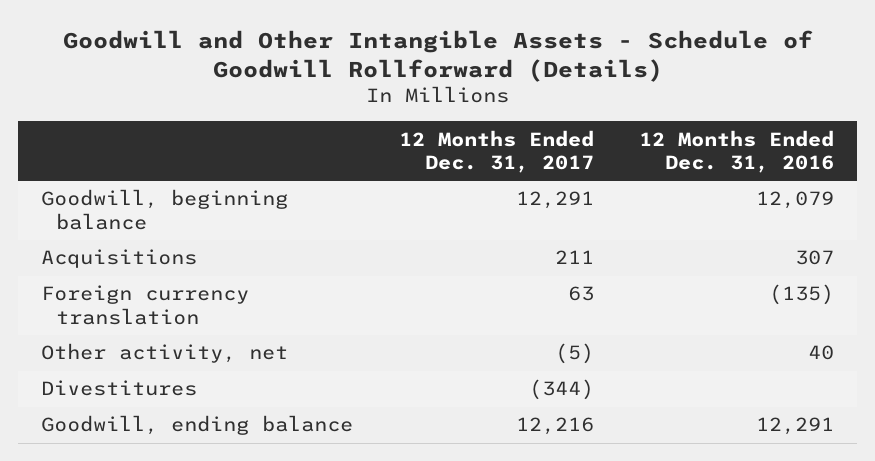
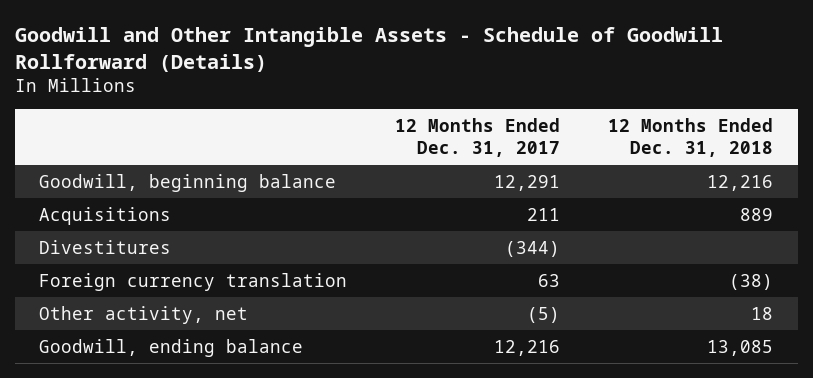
[639,129,835,174] 12 Months Ended Dec. 31, 2016 -> none
none -> [608,118,774,157] 12 Months Ended Dec. 31, 2018
[41,380,198,397] Divestitures -> [39,239,172,254] Divestitures

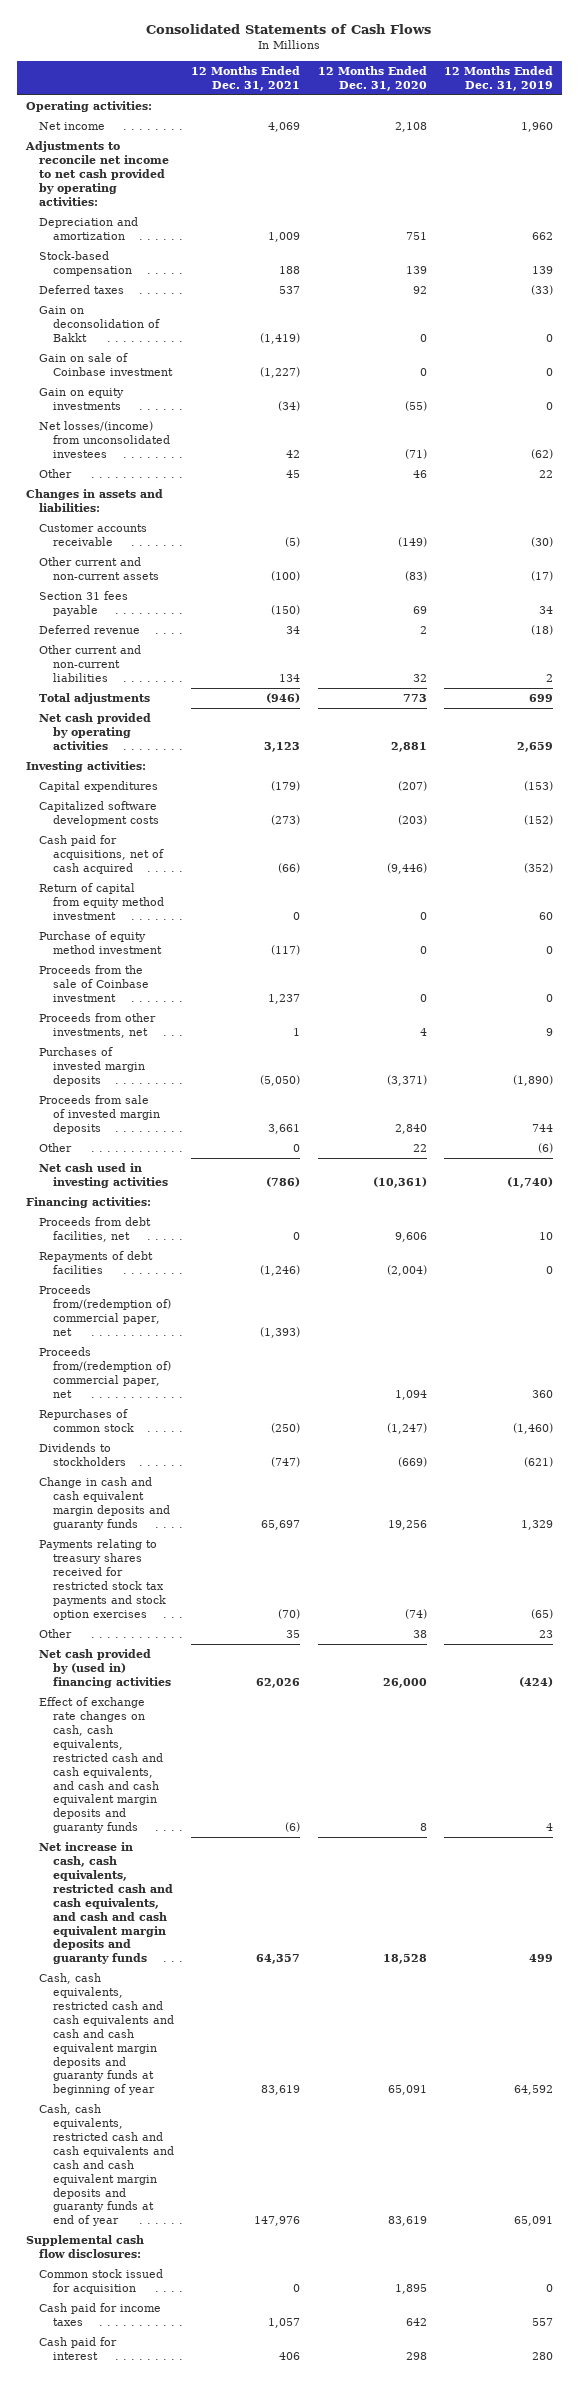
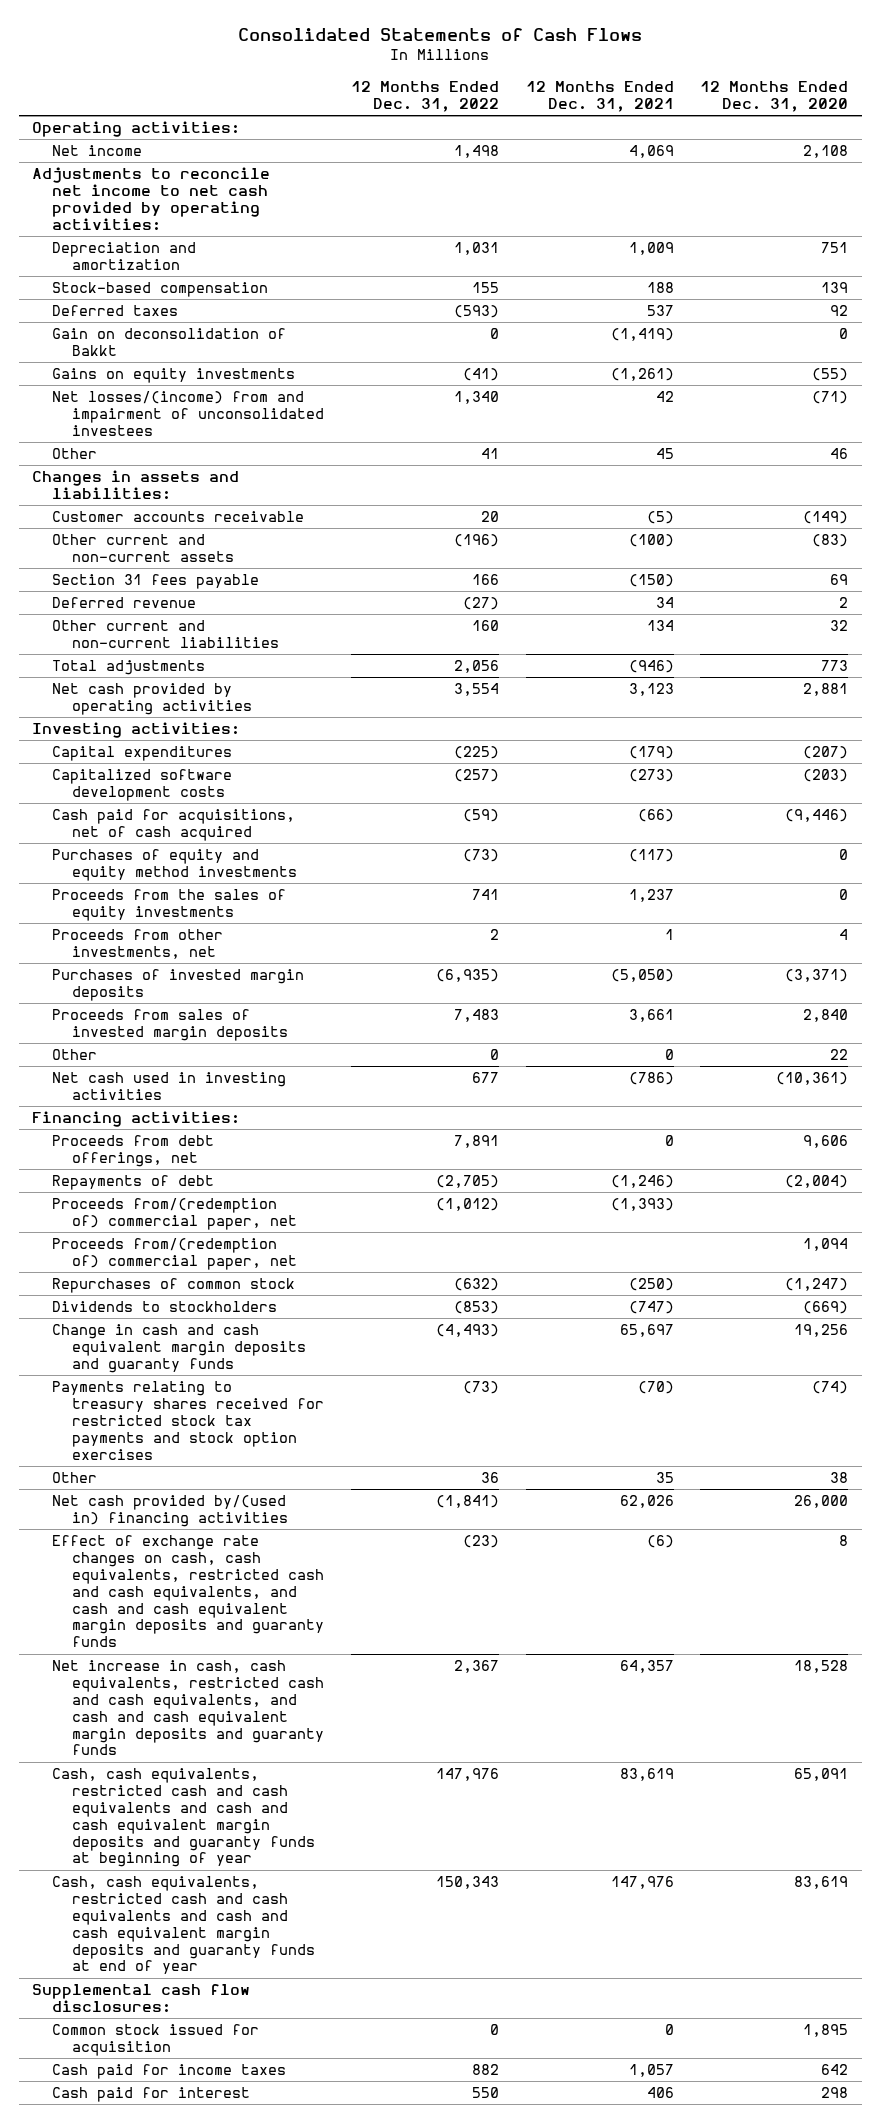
[443,65,553,91] 12 Months Ended Dec. 31, 2019 -> none
none -> [350,80,499,112] 12 Months Ended Dec. 31, 2022
[39,388,125,411] Gain on equity investments -> none
[39,353,174,377] Gain on sale of Coinbase investment -> [52,368,296,384] Gains on equity investments
[260,367,301,379] (1,227) -> [610,368,674,382] (1,261)
[419,368,427,377] 0 -> [812,368,849,382] (55)
[39,421,171,459] Net losses/(income) from unconsolidated investees -> [52,391,324,436] Net losses/(income) from and impairment of unconsolidated investees
[39,883,165,921] Return of capital from equity method investment -> none
[39,931,163,955] Purchase of equity method investment -> [52,849,297,882] Purchases of equity and equity method investments
[39,965,150,1003] Proceeds from the sale of Coinbase investment -> [52,889,287,922] Proceeds from the sales of equity investments
[39,1095,161,1135] Proceeds from sale of invested margin deposits -> [52,1009,288,1042] Proceeds from sales of invested margin deposits
[39,1217,152,1243] Proceeds from debt facilities, net -> [52,1135,215,1168] Proceeds from debt offerings, net
[39,1251,154,1275] Repayments of debt facilities -> [52,1175,215,1191] Repayments of debt
[39,1649,172,1689] Net cash provided by (used in) financing activities -> [52,1495,288,1528] Net cash provided by/(used in) financing activities

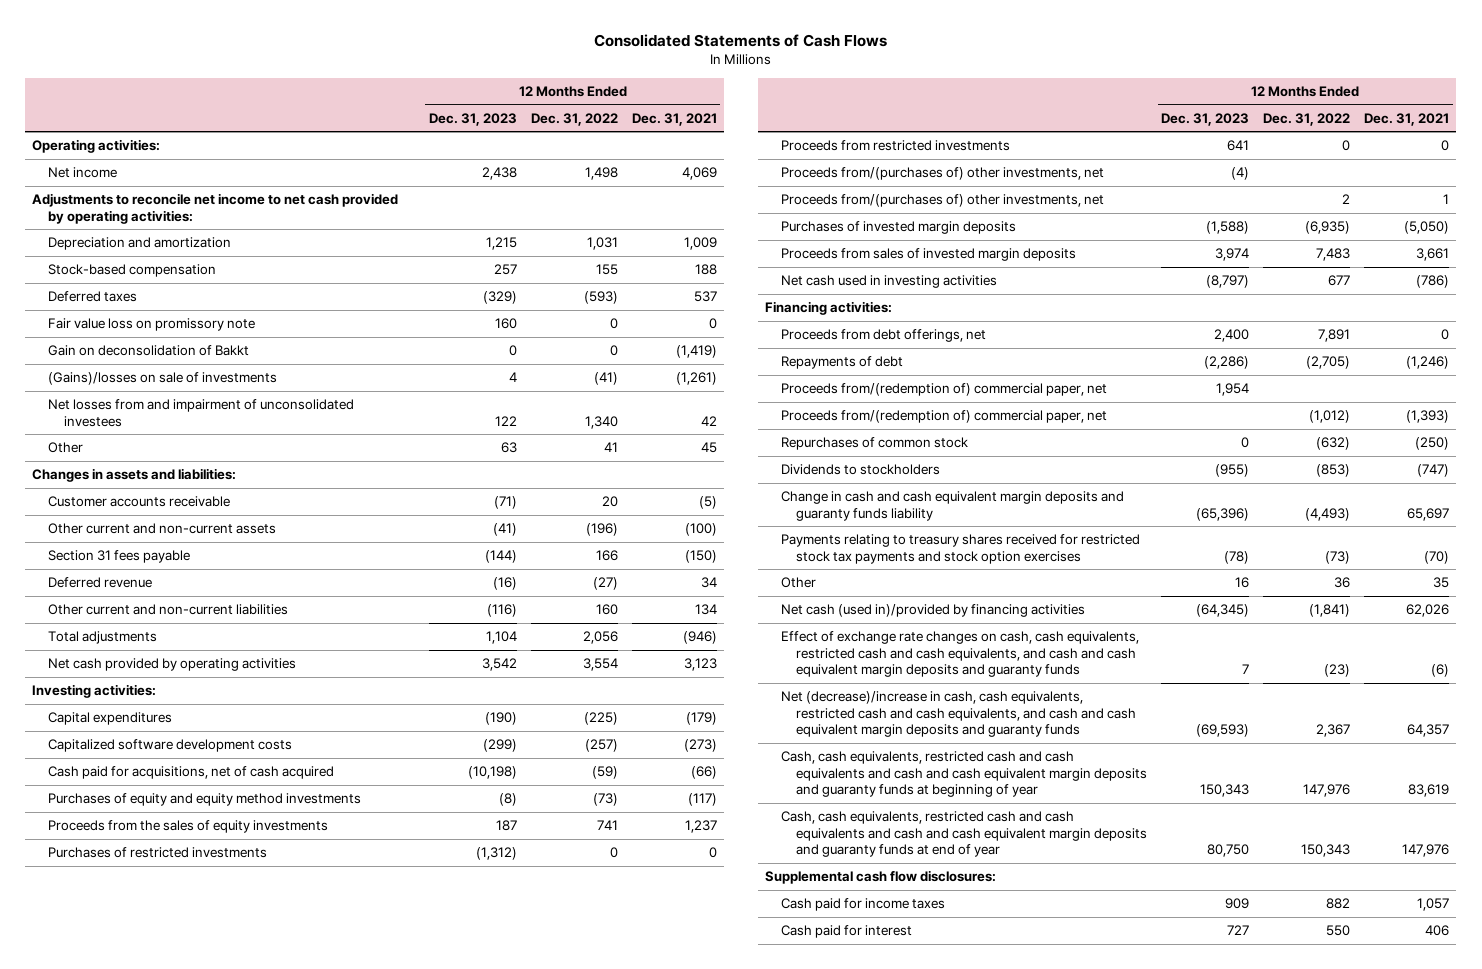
[700,80,849,112] 12 Months Ended Dec. 31, 2020 -> none
none -> [428,112,517,126] Dec. 31, 2023
none -> [48,318,256,332] Fair value loss on promissory note
[52,368,296,384] Gains on equity investments -> [48,372,278,386] (Gains)/losses on sale of investments
[52,391,324,436] Net losses/(income) from and impairment of unconsolidated investees -> [48,399,355,427] Net losses from and impairment of unconsolidated investees
none -> [48,847,268,859] Purchases of restricted investments
none -> [780,140,1010,152] Proceeds from restricted investments
none -> [780,167,1104,181] Proceeds from/(purchases of) other investments, net
[52,929,224,960] Proceeds from other investments, net -> [780,194,1104,208] Proceeds from/(purchases of) other investments, net
[52,1049,98,1061] Other -> none
[52,1198,297,1231] Proceeds from/(redemption of) commercial paper, net -> [780,410,1107,424] Proceeds from/(redemption of) commercial paper, net
[52,1324,306,1373] Change in cash and cash equivalent margin deposits and guaranty funds -> [780,491,1124,521] Change in cash and cash equivalent margin deposits and guaranty funds liability
[52,1495,288,1528] Net cash provided by/(used in) financing activities -> [780,604,1085,618] Net cash (used in)/provided by financing activities
[52,1660,324,1756] Net increase in cash, cash equivalents, restricted cash and cash equivalents, and cash and cash equivalent margin deposits and guaranty funds -> [780,691,1137,738] Net (decrease)/increase in cash, cash equivalents, restricted cash and cash equivalents, and cash and cash equivalent margin deposits and guaranty funds
[52,2024,260,2057] Common stock issued for acquisition -> none

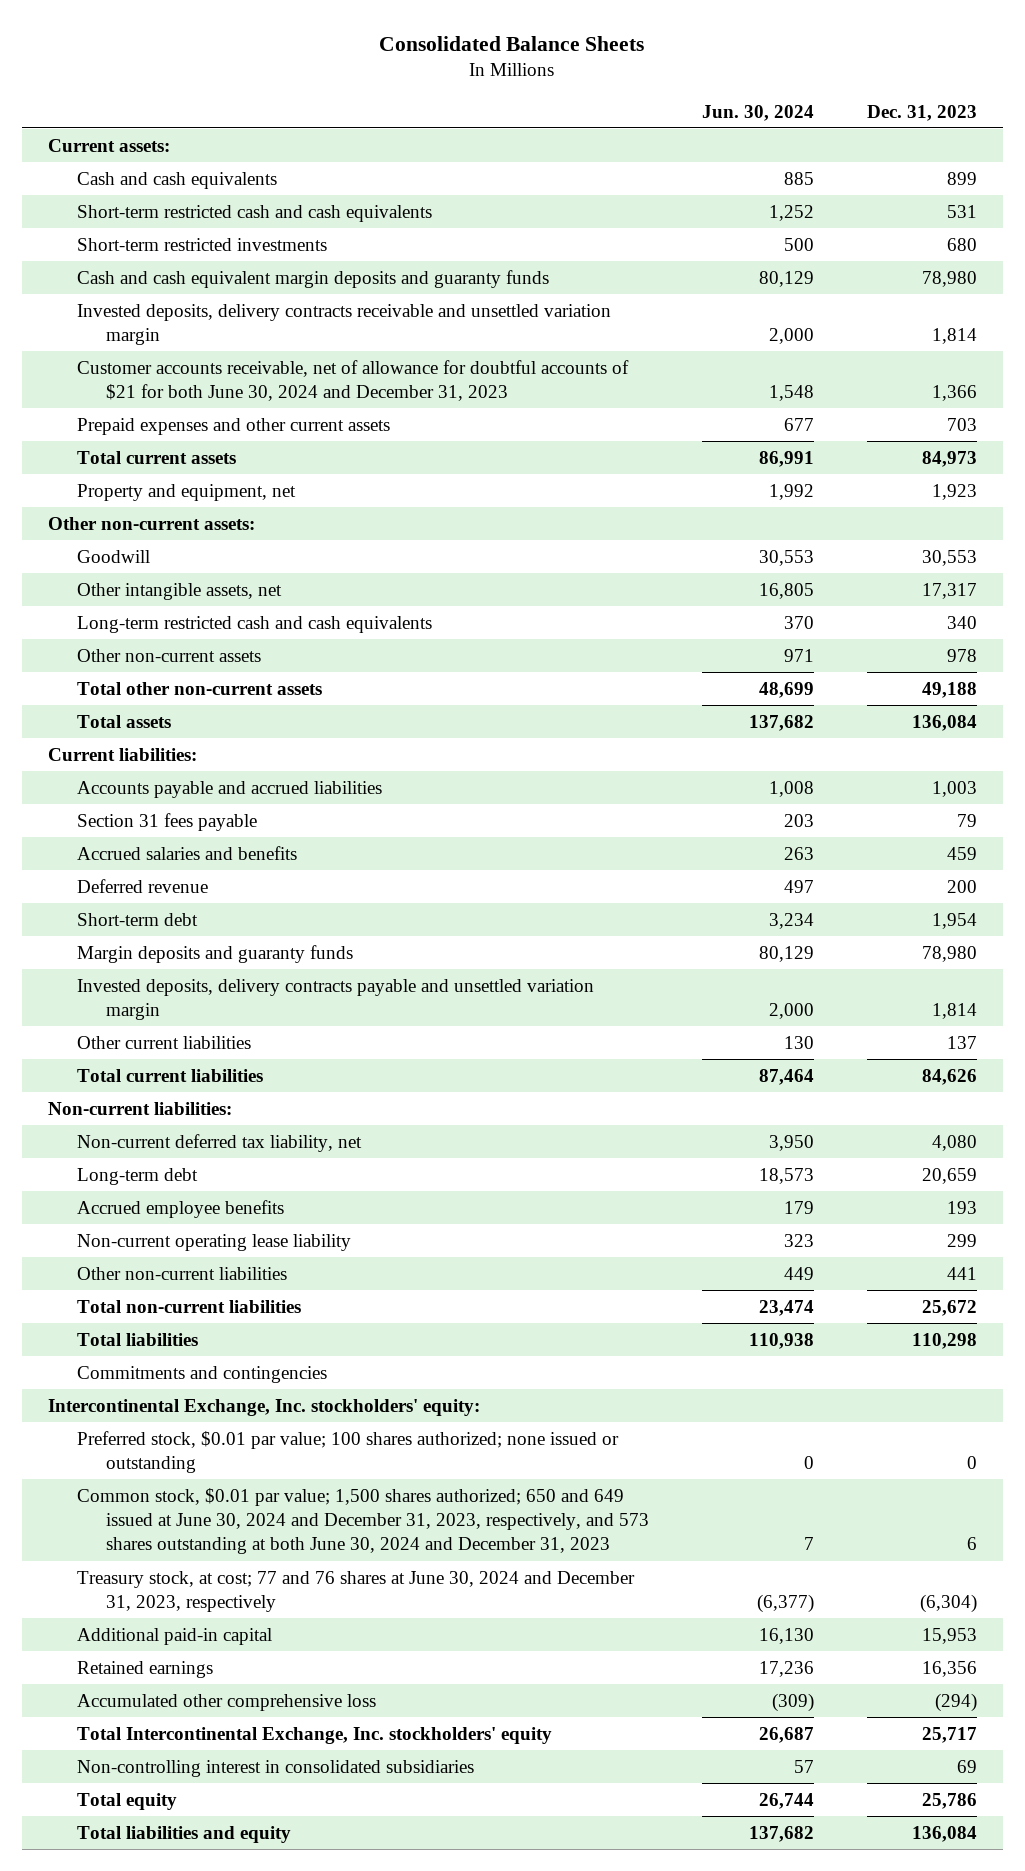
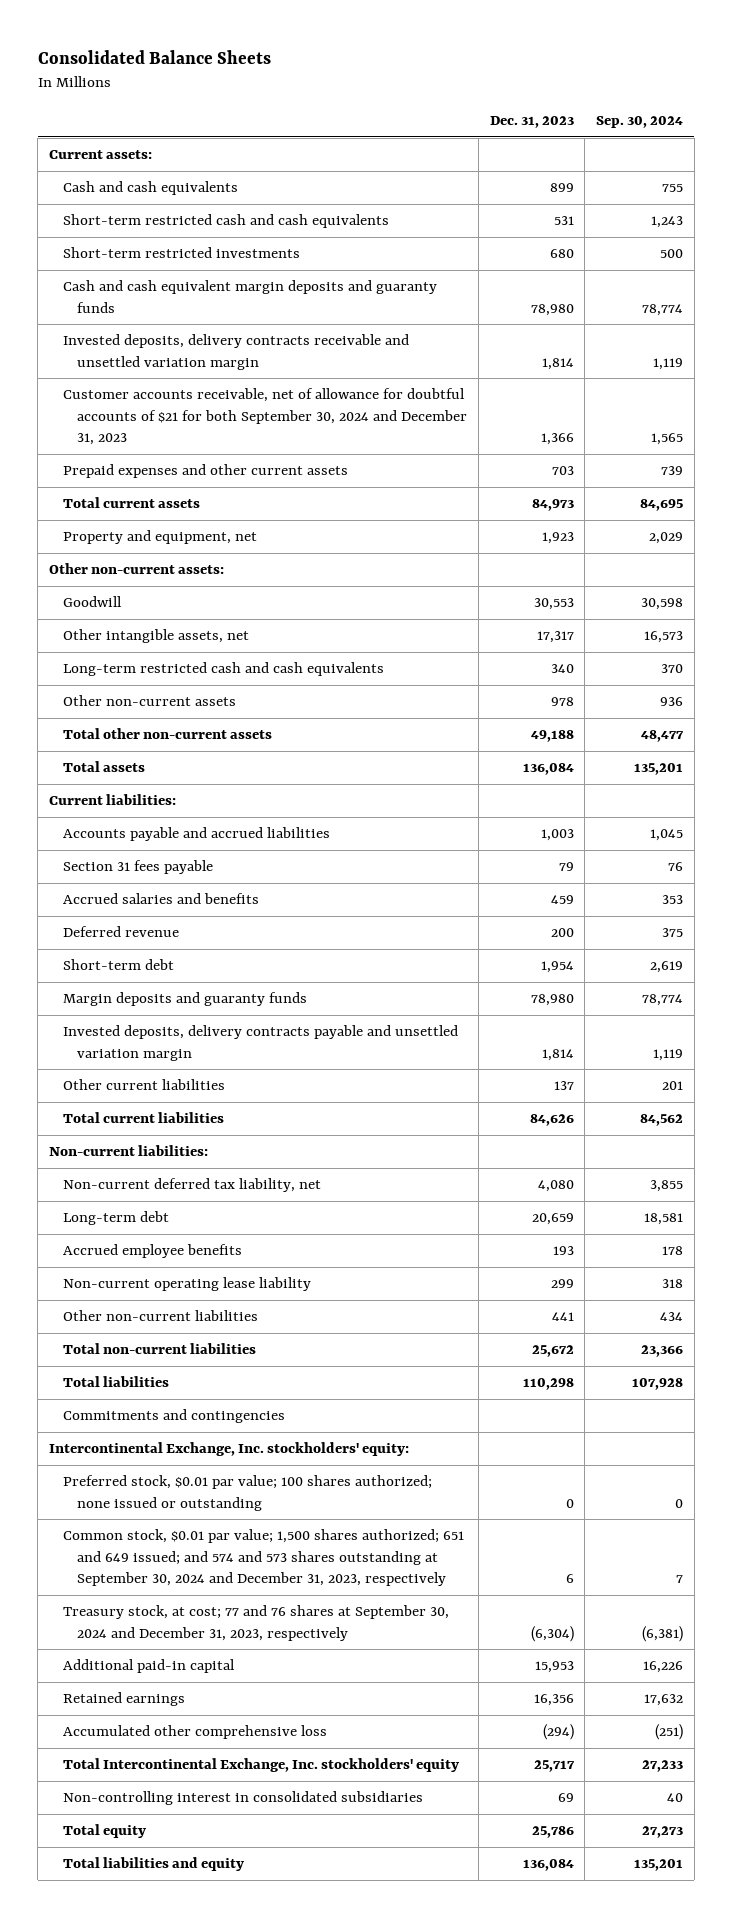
[701,104,814,121] Jun. 30, 2024 -> none
none -> [596,116,684,129] Sep. 30, 2024
[77,359,630,401] Customer accounts receivable, net of allowance for doubtful accounts of $21 for both June 30, 2024 and December 31, 2023 -> [63,388,468,446] Customer accounts receivable, net of allowance for doubtful accounts of $21 for both September 30, 2024 and December 31, 2023
[77,1487,650,1555] Common stock, $0.01 par value; 1,500 shares authorized; 650 and 649 issued at June 30, 2024 and December 31, 2023, respectively, and 573 shares outstanding at both June 30, 2024 and December 31, 2023 -> [63,1529,465,1587] Common stock, $0.01 par value; 1,500 shares authorized; 651 and 649 issued; and 574 and 573 shares outstanding at September 30, 2024 and December 31, 2023, respectively
[77,1570,636,1612] Treasury stock, at cost; 77 and 76 shares at June 30, 2024 and December 31, 2023, respectively -> [63,1605,450,1641] Treasury stock, at cost; 77 and 76 shares at September 30, 2024 and December 31, 2023, respectively

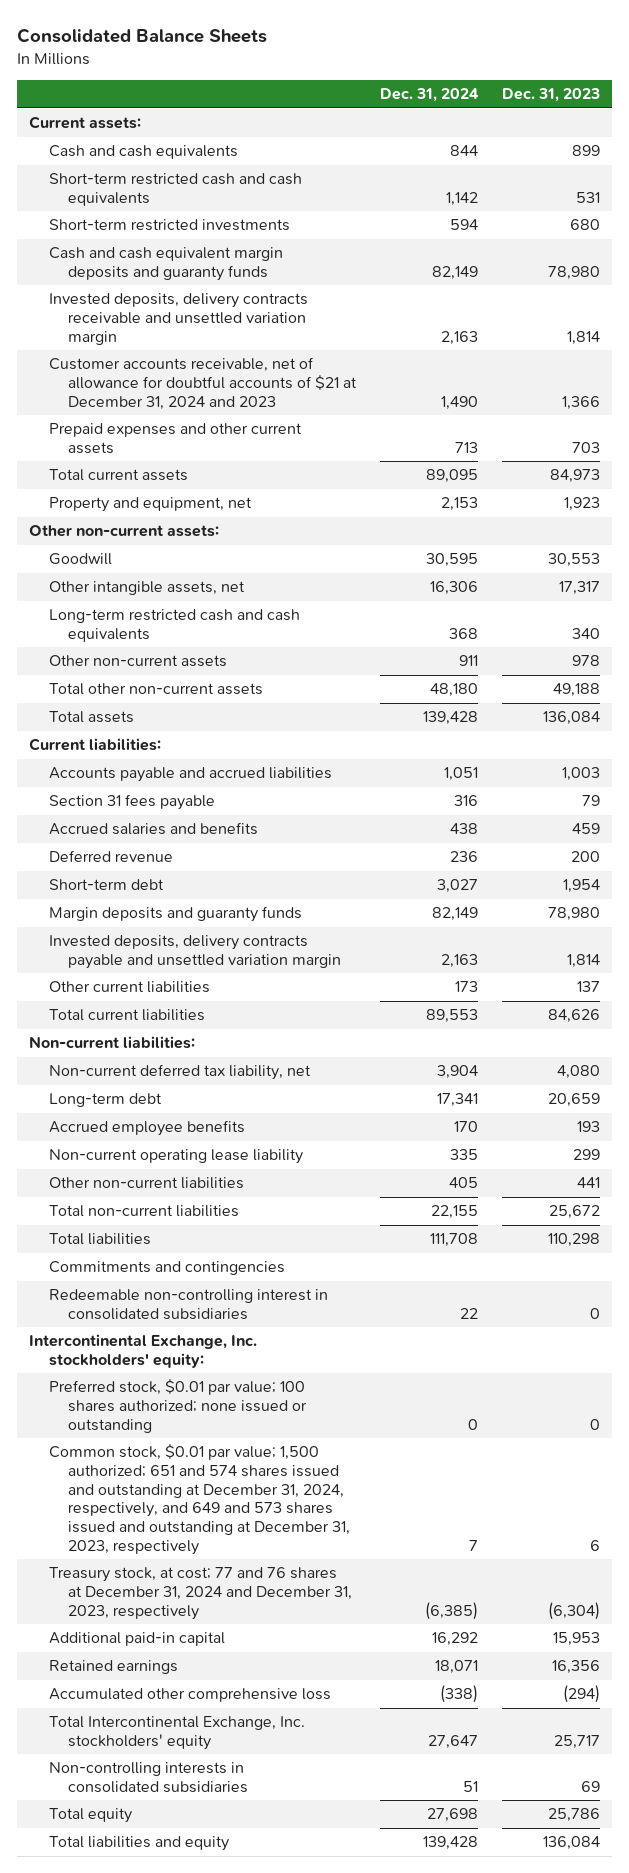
[596,116,684,129] Sep. 30, 2024 -> none
none -> [380,88,480,103] Dec. 31, 2024
[63,388,468,446] Customer accounts receivable, net of allowance for doubtful accounts of $21 for both September 30, 2024 and December 31, 2023 -> [48,357,358,410] Customer accounts receivable, net of allowance for doubtful accounts of $21 at December 31, 2024 and 2023
none -> [48,1289,328,1321] Redeemable non-controlling interest in consolidated subsidiaries
[63,1529,465,1587] Common stock, $0.01 par value; 1,500 shares authorized; 651 and 649 issued; and 574 and 573 shares outstanding at September 30, 2024 and December 31, 2023, respectively -> [48,1444,351,1555] Common stock, $0.01 par value; 1,500 authorized; 651 and 574 shares issued and outstanding at December 31, 2024, respectively, and 649 and 573 shares issued and outstanding at December 31, 2023, respectively
[63,1605,450,1641] Treasury stock, at cost; 77 and 76 shares at September 30, 2024 and December 31, 2023, respectively -> [48,1567,353,1620] Treasury stock, at cost; 77 and 76 shares at December 31, 2024 and December 31, 2023, respectively
[63,1791,424,1806] Non-controlling interest in consolidated subsidiaries -> [48,1762,249,1794] Non-controlling interests in consolidated subsidiaries

